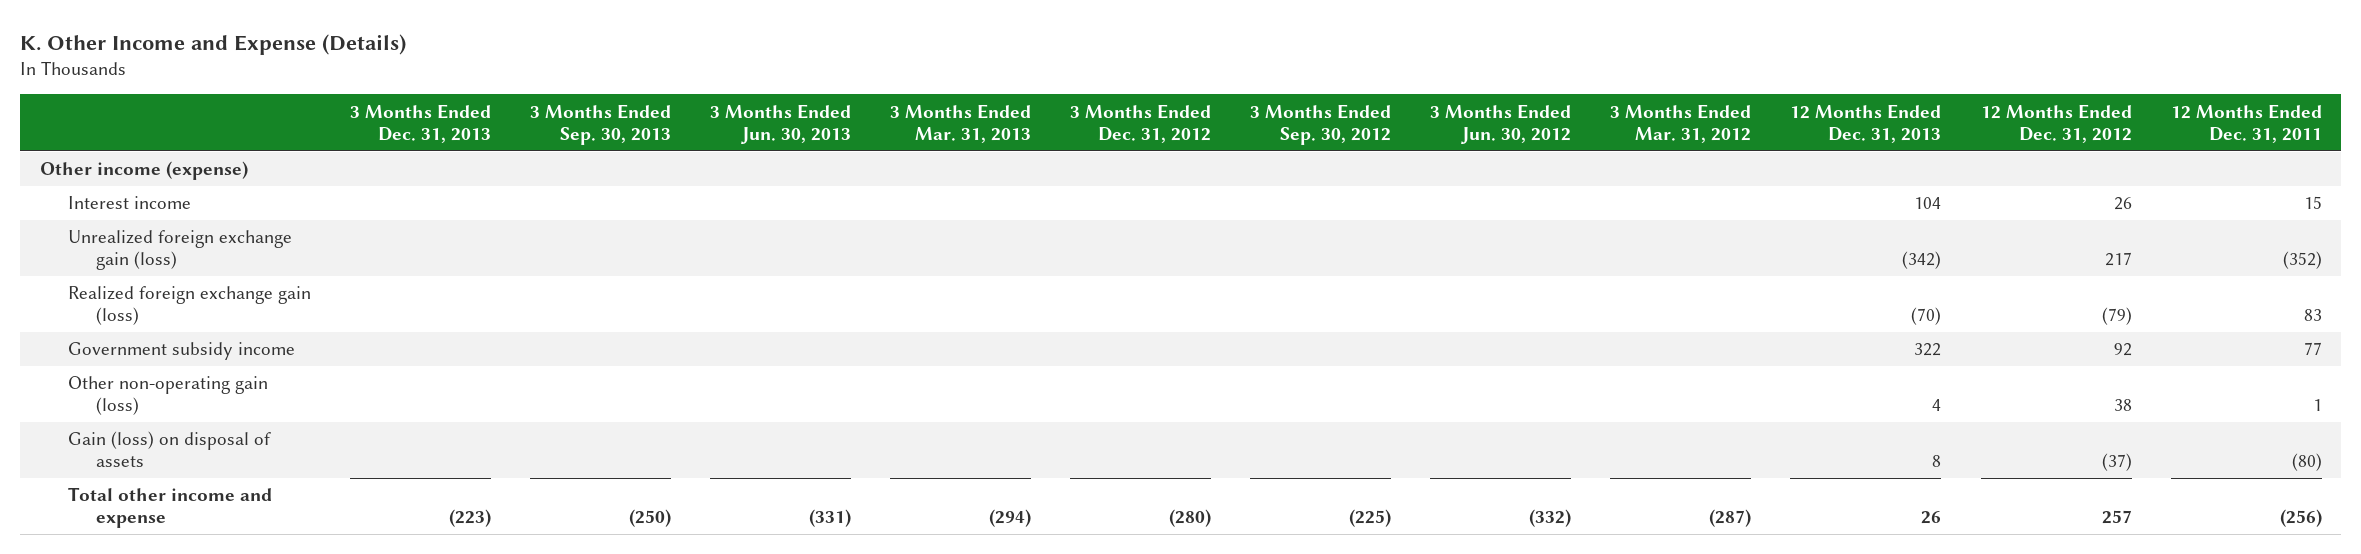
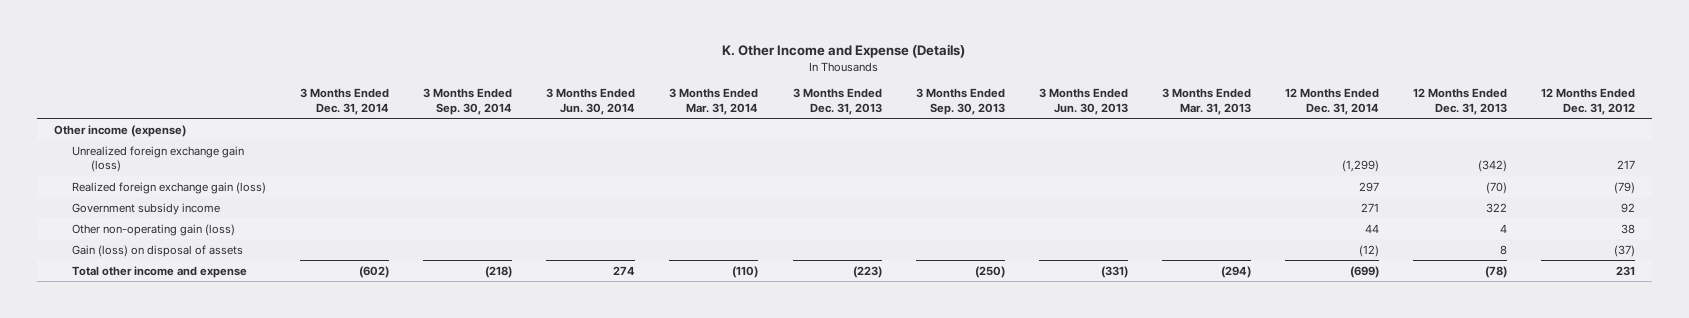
[1070,103,1212,143] 3 Months Ended Dec. 31, 2012 -> none
[1250,103,1392,145] 3 Months Ended Sep. 30, 2012 -> none
[1430,103,1572,144] 3 Months Ended Jun. 30, 2012 -> none
[1610,103,1752,143] 3 Months Ended Mar. 31, 2012 -> none
[2170,103,2322,143] 12 Months Ended Dec. 31, 2011 -> none
none -> [300,88,390,115] 3 Months Ended Dec. 31, 2014
none -> [423,88,513,115] 3 Months Ended Sep. 30, 2014
none -> [546,88,636,115] 3 Months Ended Jun. 30, 2014
none -> [669,88,759,115] 3 Months Ended Mar. 31, 2014
none -> [1284,88,1379,115] 12 Months Ended Dec. 31, 2014
[67,196,191,210] Interest income -> none
[1921,511,1942,525] 26 -> [1484,265,1507,278] (78)
[2101,510,2132,525] 257 -> [1615,265,1635,276] 231

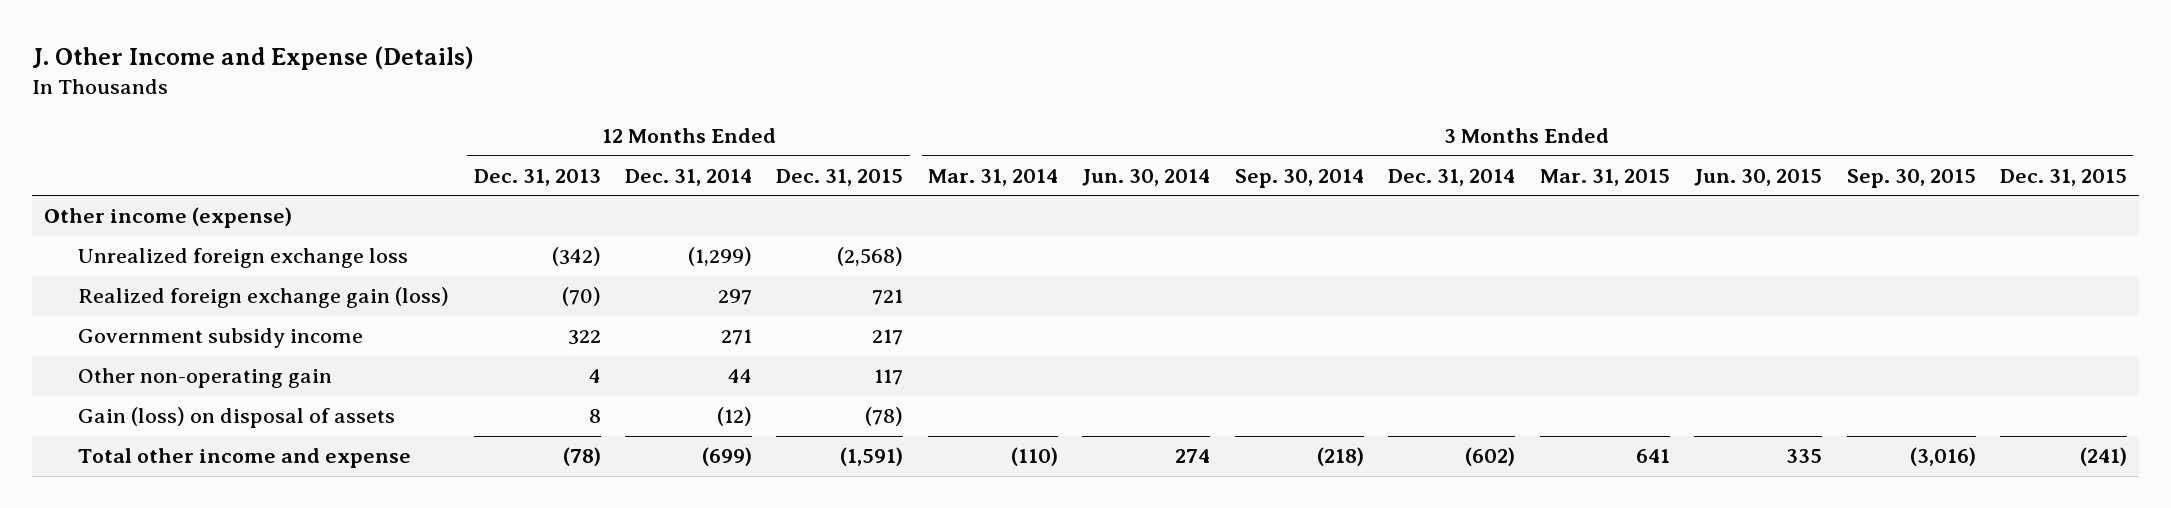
[722,43,966,58] K. Other Income and Expense (Details) -> [31,46,474,71] J. Other Income and Expense (Details)
[792,88,882,115] 3 Months Ended Dec. 31, 2013 -> none
[915,88,1005,115] 3 Months Ended Sep. 30, 2013 -> none
[1038,88,1128,115] 3 Months Ended Jun. 30, 2013 -> none
[1161,88,1251,115] 3 Months Ended Mar. 31, 2013 -> none
[1540,88,1635,115] 12 Months Ended Dec. 31, 2012 -> none
none -> [776,168,904,186] Dec. 31, 2015
none -> [1539,168,1670,186] Mar. 31, 2015
none -> [1694,168,1823,186] Jun. 30, 2015
none -> [1846,168,1976,188] Sep. 30, 2015
none -> [2000,168,2128,186] Dec. 31, 2015
[72,145,245,173] Unrealized foreign exchange gain (loss) -> [78,248,409,269] Unrealized foreign exchange loss
[72,223,236,236] Other non-operating gain (loss) -> [78,368,333,389] Other non-operating gain

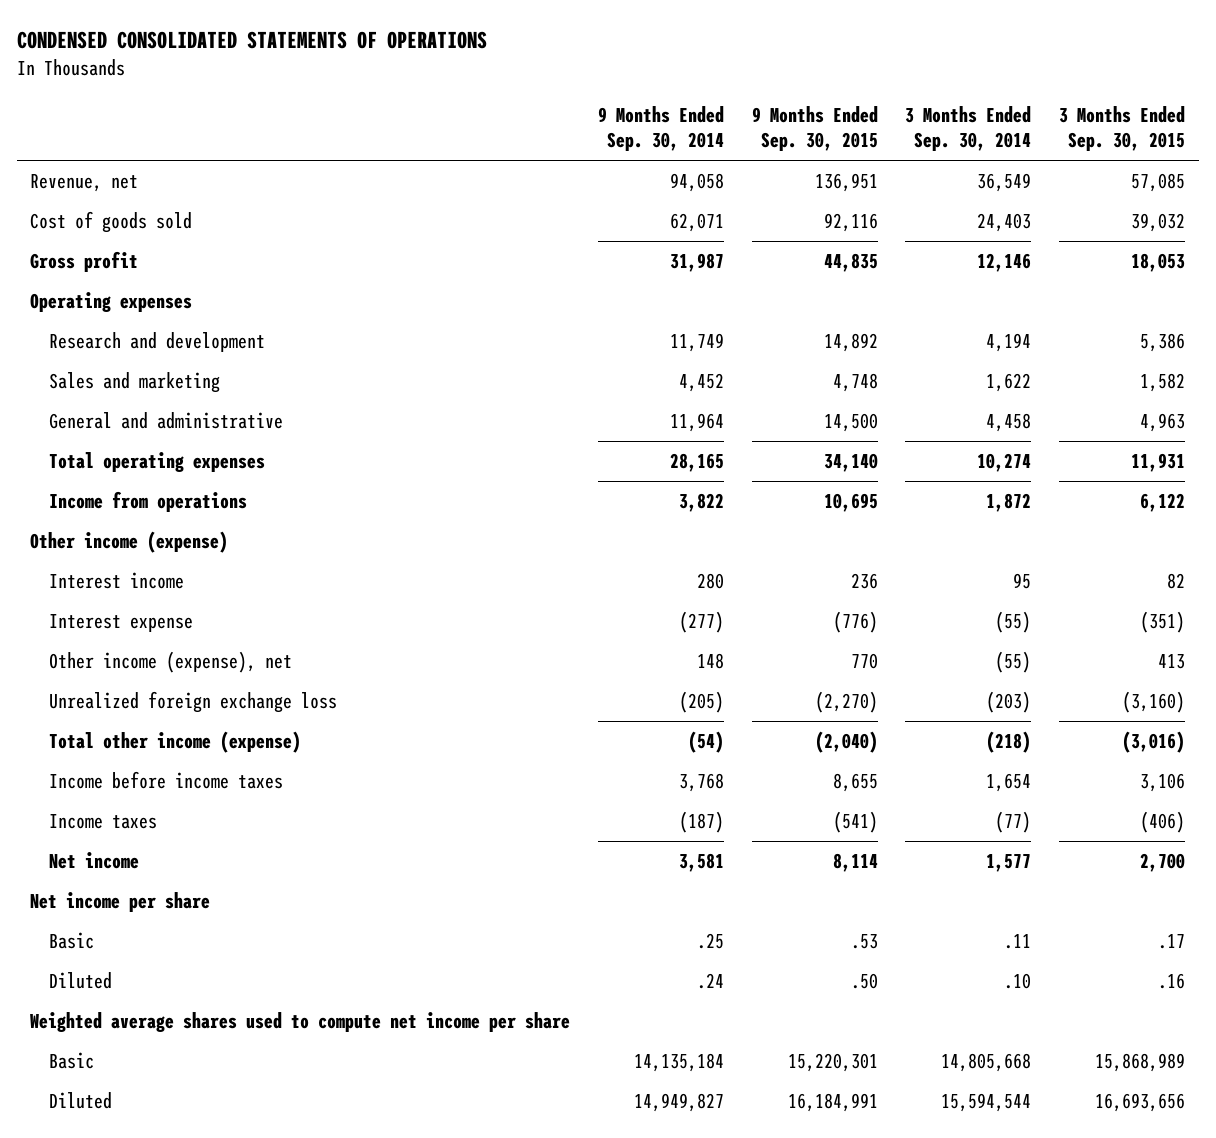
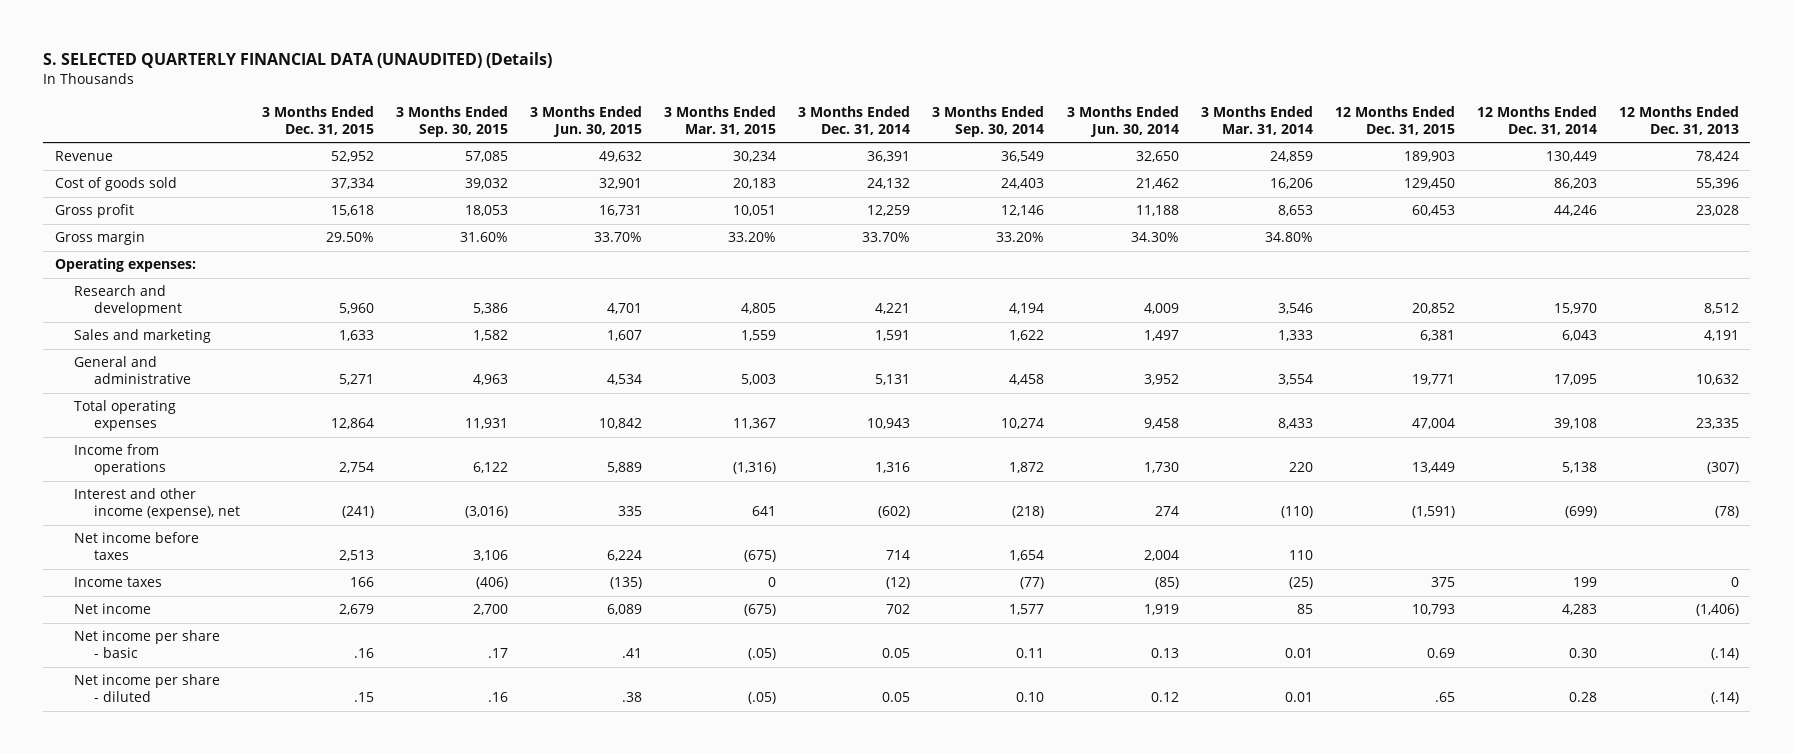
[16,30,487,49] CONDENSED CONSOLIDATED STATEMENTS OF OPERATIONS -> [43,52,553,69] S. SELECTED QUARTERLY FINANCIAL DATA (UNAUDITED) (Details)
[598,105,725,152] 9 Months Ended Sep. 30, 2014 -> none
[751,105,878,152] 9 Months Ended Sep. 30, 2015 -> none
none -> [262,105,375,135] 3 Months Ended Dec. 31, 2015
none -> [530,105,643,137] 3 Months Ended Jun. 30, 2015
none -> [664,105,777,135] 3 Months Ended Mar. 31, 2015
none -> [798,105,911,135] 3 Months Ended Dec. 31, 2014
none -> [1066,105,1179,137] 3 Months Ended Jun. 30, 2014
none -> [1200,105,1313,135] 3 Months Ended Mar. 31, 2014
none -> [1334,105,1455,135] 12 Months Ended Dec. 31, 2015
none -> [1476,105,1597,135] 12 Months Ended Dec. 31, 2014
none -> [1618,105,1739,135] 12 Months Ended Dec. 31, 2013
[30,174,139,193] Revenue, net -> [54,151,113,162] Revenue
none -> [54,231,145,246] Gross margin
[30,292,193,313] Operating expenses -> [54,258,196,273] Operating expenses:
[30,531,229,554] Other income (expense) -> none
[49,572,185,590] Interest income -> none
[49,614,194,633] Interest expense -> none
[49,691,338,714] Unrealized foreign exchange loss -> none
[49,731,302,754] Total other income (expense) -> none
[49,651,293,674] Other income (expense), net -> [74,488,241,520] Interest and other income (expense), net
[995,651,1032,674] (55) -> [1012,506,1045,519] (218)
[1158,654,1186,670] 413 -> [465,506,509,519] (3,016)
[49,771,284,790] Income before income taxes -> [74,532,200,561] Net income before taxes
[30,892,211,913] Net income per share -> none
[30,1012,571,1033] Weighted average shares used to compute net income per share -> none
[49,1052,95,1070] Basic -> none
[49,1092,113,1110] Diluted -> none
[49,932,95,950] Basic -> [74,630,221,659] Net income per share - basic
[1004,934,1032,950] .11 -> [1016,648,1045,659] 0.11
[49,972,113,990] Diluted -> [74,674,221,703] Net income per share - diluted
[1004,973,1032,990] .10 -> [1016,692,1045,703] 0.10

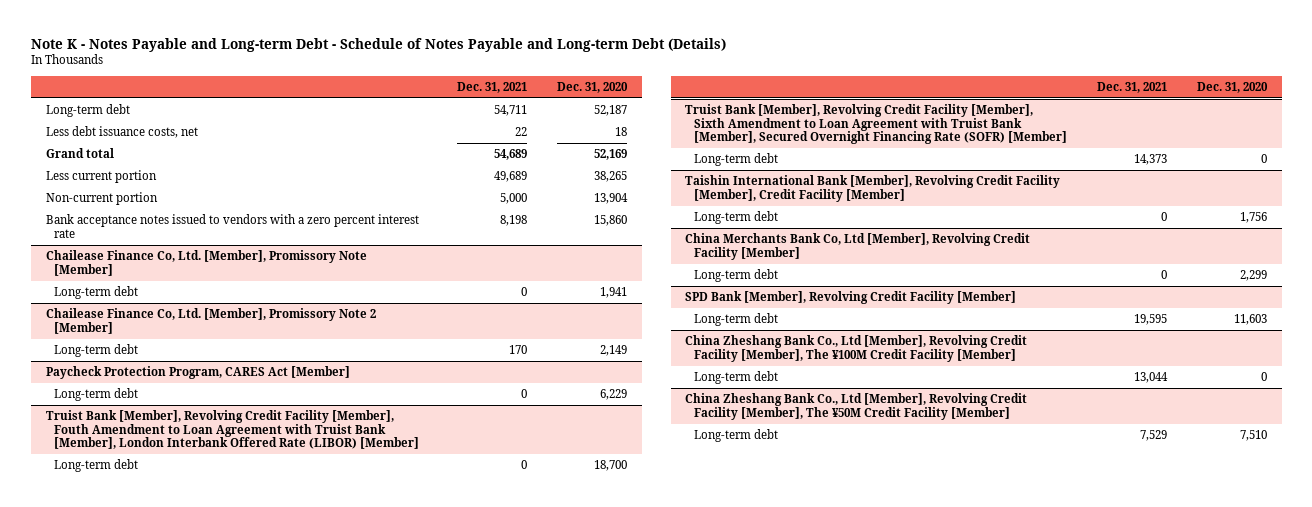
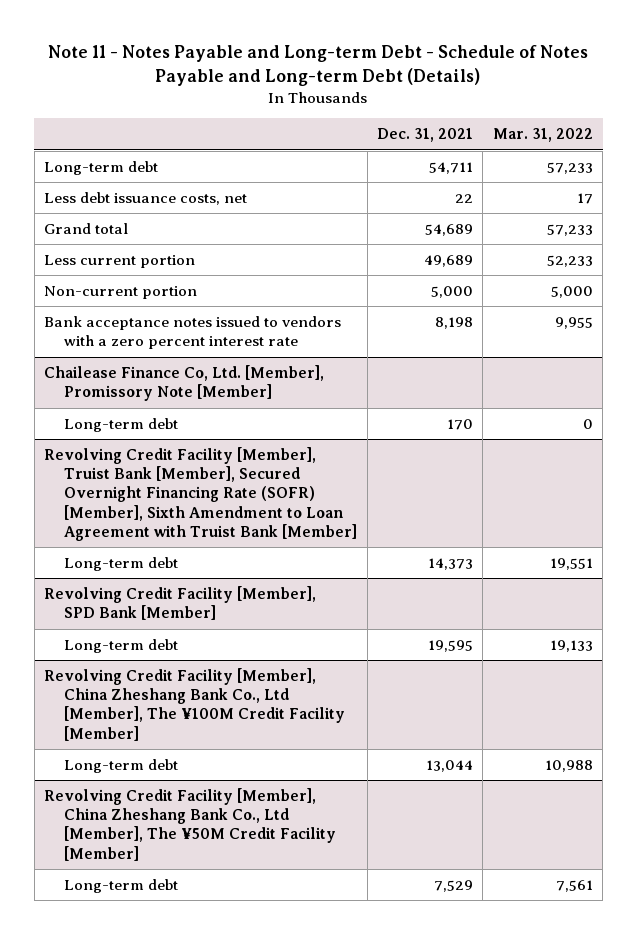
[30,37,726,52] Note K - Notes Payable and Long-term Debt - Schedule of Notes Payable and Long-term Debt (Details) -> [48,45,589,86] Note 11 - Notes Payable and Long-term Debt - Schedule of Notes Payable and Long-term Debt (Details)
[556,81,628,93] Dec. 31, 2020 -> none
none -> [492,128,593,143] Mar. 31, 2022
[54,286,139,300] Long-term debt -> none
[45,308,376,334] Chailease Finance Co, Ltd. [Member], Promissory Note 2 [Member] -> none
[45,366,350,380] Paycheck Protection Program, CARES Act [Member] -> none
[54,388,139,402] Long-term debt -> none
[45,410,420,450] Truist Bank [Member], Revolving Credit Facility [Member], Fouth Amendment to Loan Agreement with Truist Bank [Member], London Interbank Offered Rate (LIBOR) [Member] -> none
[54,459,139,473] Long-term debt -> none
[685,104,1068,145] Truist Bank [Member], Revolving Credit Facility [Member], Sixth Amendment to Loan Agreement with Truist Bank [Member], Secured Overnight Financing Rate (SOFR) [Member] -> [44,447,358,541] Revolving Credit Facility [Member], Truist Bank [Member], Secured Overnight Financing Rate (SOFR) [Member], Sixth Amendment to Loan Agreement with Truist Bank [Member]
[685,175,1061,202] Taishin International Bank [Member], Revolving Credit Facility [Member], Credit Facility [Member] -> none
[694,211,779,225] Long-term debt -> none
[685,233,1031,260] China Merchants Bank Co, Ltd [Member], Revolving Credit Facility [Member] -> none
[694,269,779,283] Long-term debt -> none
[685,291,1017,305] SPD Bank [Member], Revolving Credit Facility [Member] -> [44,586,317,621] Revolving Credit Facility [Member], SPD Bank [Member]
[685,335,1028,362] China Zheshang Bank Co., Ltd [Member], Revolving Credit Facility [Member], The ¥100M Credit Facility [Member] -> [44,668,346,741] Revolving Credit Facility [Member], China Zheshang Bank Co., Ltd [Member], The ¥100M Credit Facility [Member]
[685,393,1028,420] China Zheshang Bank Co., Ltd [Member], Revolving Credit Facility [Member], The ¥50M Credit Facility [Member] -> [44,788,337,861] Revolving Credit Facility [Member], China Zheshang Bank Co., Ltd [Member], The ¥50M Credit Facility [Member]

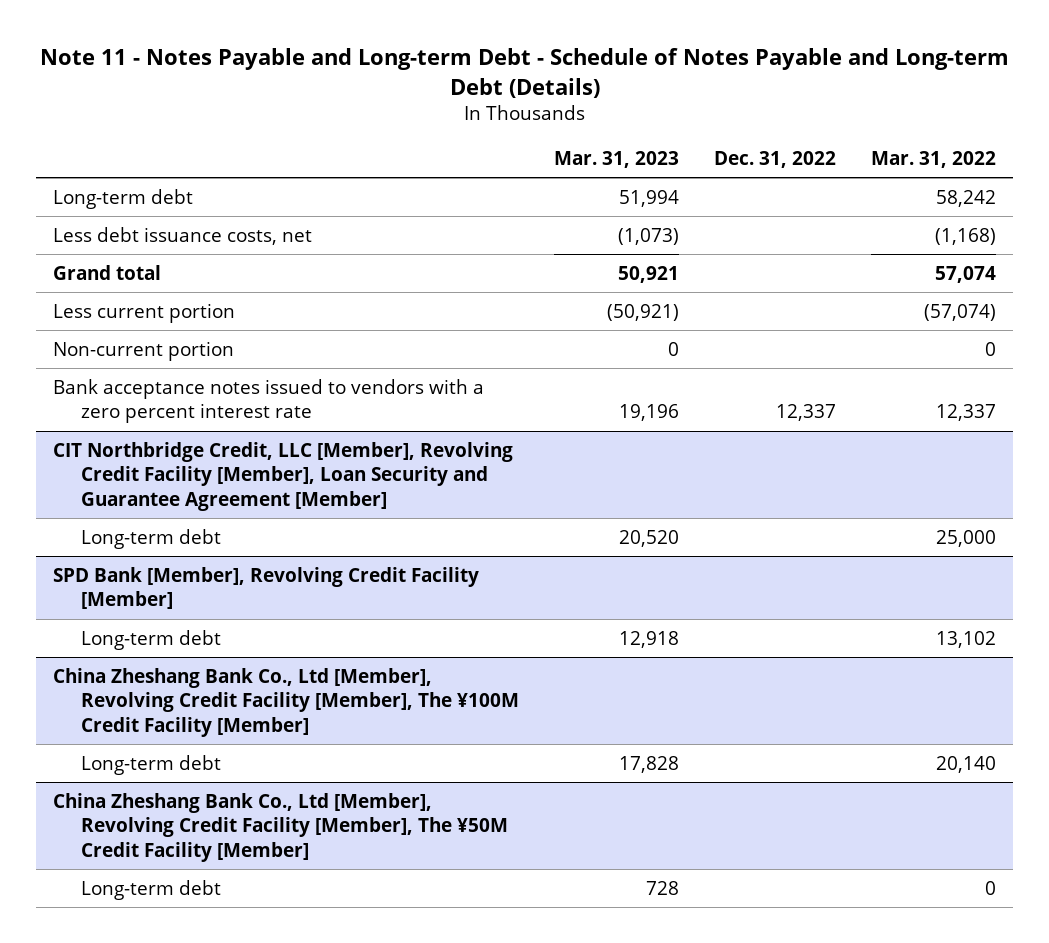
[377,128,474,143] Dec. 31, 2021 -> none
none -> [554,151,680,169] Mar. 31, 2023
none -> [714,151,837,169] Dec. 31, 2022
[44,365,325,402] Chailease Finance Co, Ltd. [Member], Promissory Note [Member] -> none
[546,162,593,175] 57,233 -> [936,189,997,207] 58,242
[576,193,593,205] 17 -> [935,227,997,245] (1,168)
[546,224,593,237] 57,233 -> [935,265,997,283] 57,074
[546,255,593,268] 52,233 -> [924,303,997,321] (57,074)
[550,286,593,299] 5,000 -> [985,341,997,356] 0
[554,317,593,330] 9,955 -> [936,404,997,422] 12,337
none -> [53,441,514,512] CIT Northbridge Credit, LLC [Member], Revolving Credit Facility [Member], Loan Security and Guarantee Agreement [Member]
none -> [81,528,222,549] Long-term debt
none -> [53,566,480,610] SPD Bank [Member], Revolving Credit Facility [Member]
none -> [81,629,222,650] Long-term debt
none -> [53,667,520,738] China Zheshang Bank Co., Ltd [Member], Revolving Credit Facility [Member], The ¥100M Credit Facility [Member]
none -> [81,754,222,775] Long-term debt
none -> [53,792,509,863] China Zheshang Bank Co., Ltd [Member], Revolving Credit Facility [Member], The ¥50M Credit Facility [Member]
[44,447,358,541] Revolving Credit Facility [Member], Truist Bank [Member], Secured Overnight Financing Rate (SOFR) [Member], Sixth Amendment to Loan Agreement with Truist Bank [Member] -> none
[64,557,179,572] Long-term debt -> none
[44,586,317,621] Revolving Credit Facility [Member], SPD Bank [Member] -> none
[64,639,179,654] Long-term debt -> none
[44,668,346,741] Revolving Credit Facility [Member], China Zheshang Bank Co., Ltd [Member], The ¥100M Credit Facility [Member] -> none
[64,759,179,774] Long-term debt -> none
[44,788,337,861] Revolving Credit Facility [Member], China Zheshang Bank Co., Ltd [Member], The ¥50M Credit Facility [Member] -> none
[64,879,179,894] Long-term debt -> none

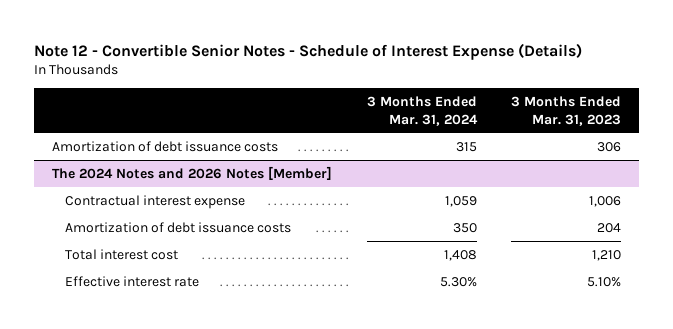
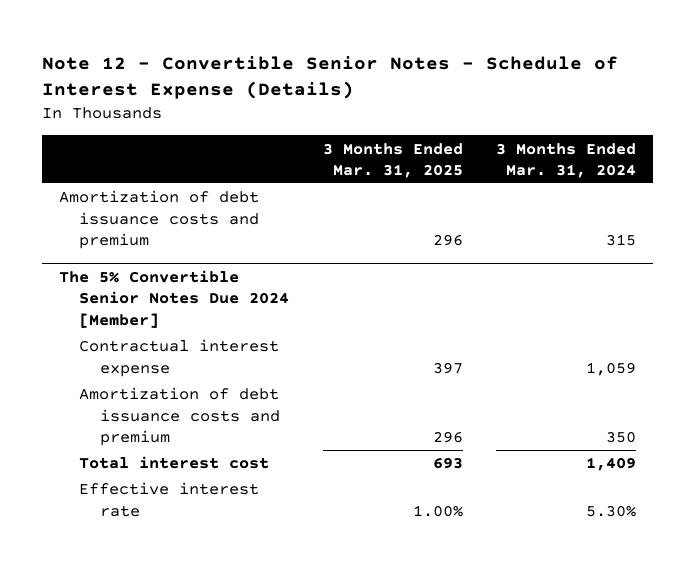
[511,95,622,126] 3 Months Ended Mar. 31, 2023 -> none
none -> [322,142,463,178] 3 Months Ended Mar. 31, 2025
[51,165,332,180] The 2024 Notes and 2026 Notes [Member] -> none
[51,140,278,152] Amortization of debt issuance costs -> [58,190,260,249] Amortization of debt issuance costs and premium
none -> [58,269,290,328] The 5% Convertible Senior Notes Due 2024 [Member]
[65,221,292,233] Amortization of debt issuance costs -> [79,387,280,446] Amortization of debt issuance costs and premium
[443,249,477,261] 1,408 -> [586,457,637,472] 1,409

